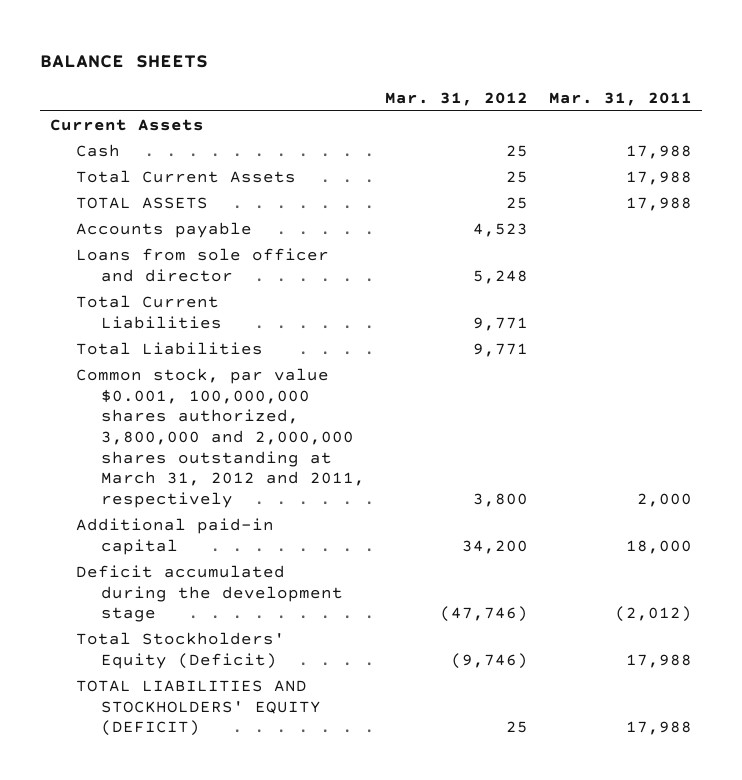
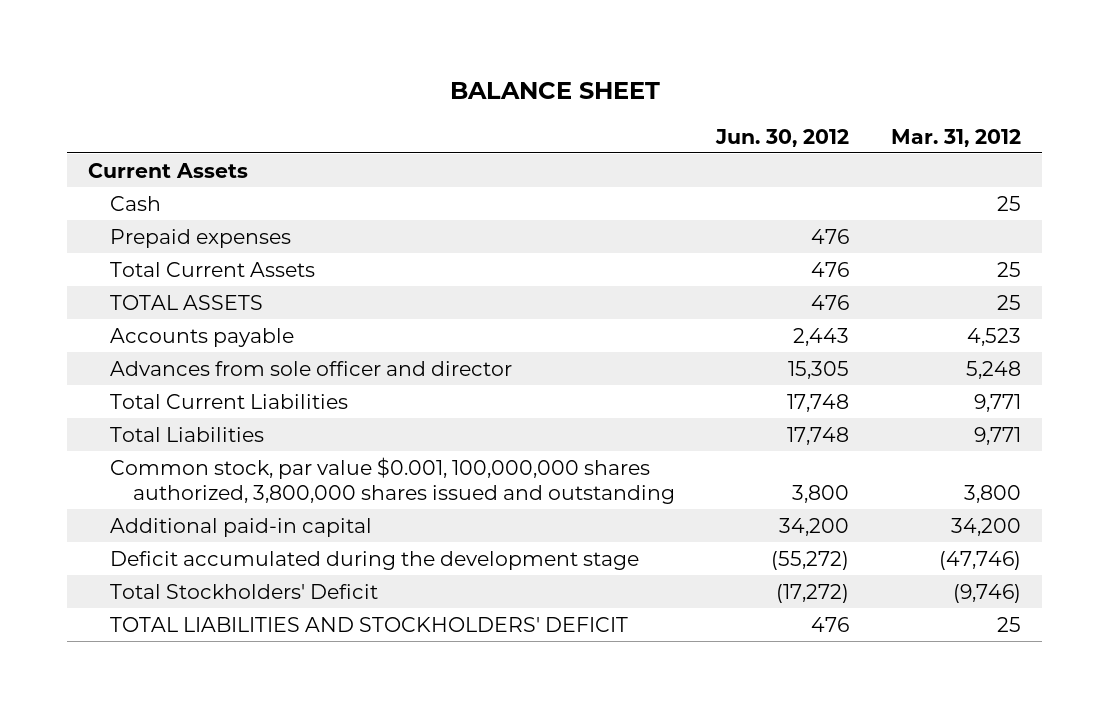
[40,55,209,69] BALANCE SHEETS -> [449,82,660,100] BALANCE SHEET
[548,91,692,106] Mar. 31, 2011 -> none
none -> [715,128,850,147] Jun. 30, 2012
none -> [110,228,292,248] Prepaid expenses
[75,248,329,282] Loans from sole officer and director -> [110,360,513,376] Advances from sole officer and director
[75,368,365,508] Common stock, par value $0.001, 100,000,000 shares authorized, 3,800,000 and 2,000,000 shares outstanding at March 31, 2012 and 2011, respectively -> [110,456,675,504] Common stock, par value $0.001, 100,000,000 shares authorized, 3,800,000 shares issued and outstanding
[75,632,285,669] Total Stockholders' Equity (Deficit) -> [110,583,379,599] Total Stockholders' Deficit
[75,680,321,737] TOTAL LIABILITIES AND STOCKHOLDERS' EQUITY (DEFICIT) -> [110,616,629,632] TOTAL LIABILITIES AND STOCKHOLDERS' DEFICIT

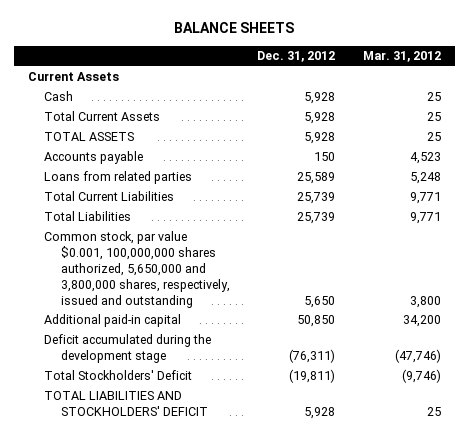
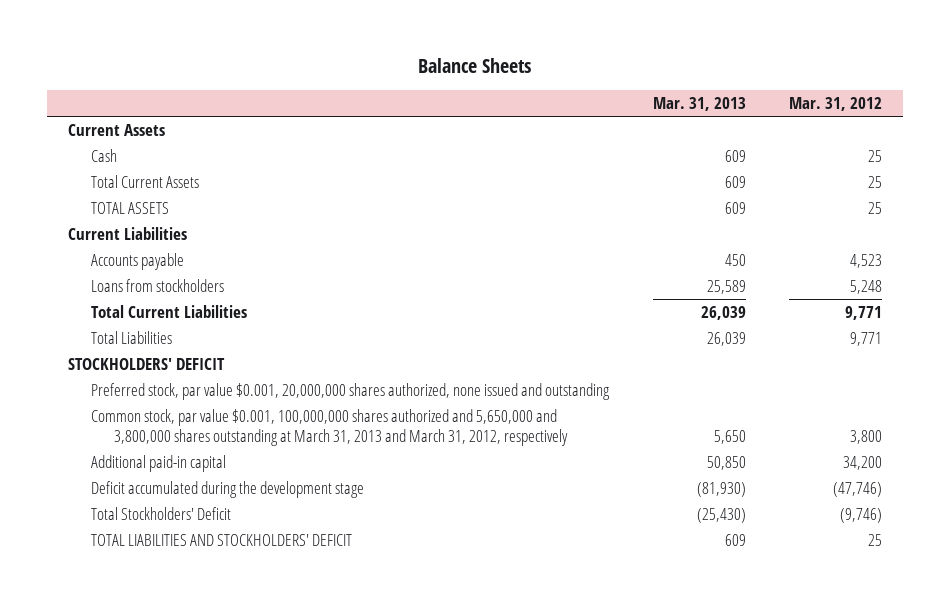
[174,22,295,34] BALANCE SHEETS -> [418,58,532,74] Balance Sheets
[257,51,336,63] Dec. 31, 2012 -> none
none -> [652,97,746,112] Mar. 31, 2013
none -> [68,227,188,241] Current Liabilities
[44,171,193,185] Loans from related parties -> [91,279,225,293] Loans from stockholders
none -> [68,358,226,371] STOCKHOLDERS' DEFICIT
none -> [91,383,611,401] Preferred stock, par value $0.001, 20,000,000 shares authorized, none issued and outstanding
[44,231,230,308] Common stock, par value $0.001, 100,000,000 shares authorized, 5,650,000 and 3,800,000 shares, respectively, issued and outstanding -> [91,409,569,447] Common stock, par value $0.001, 100,000,000 shares authorized and 5,650,000 and 3,800,000 shares outstanding at March 31, 2013 and March 31, 2012, respectively

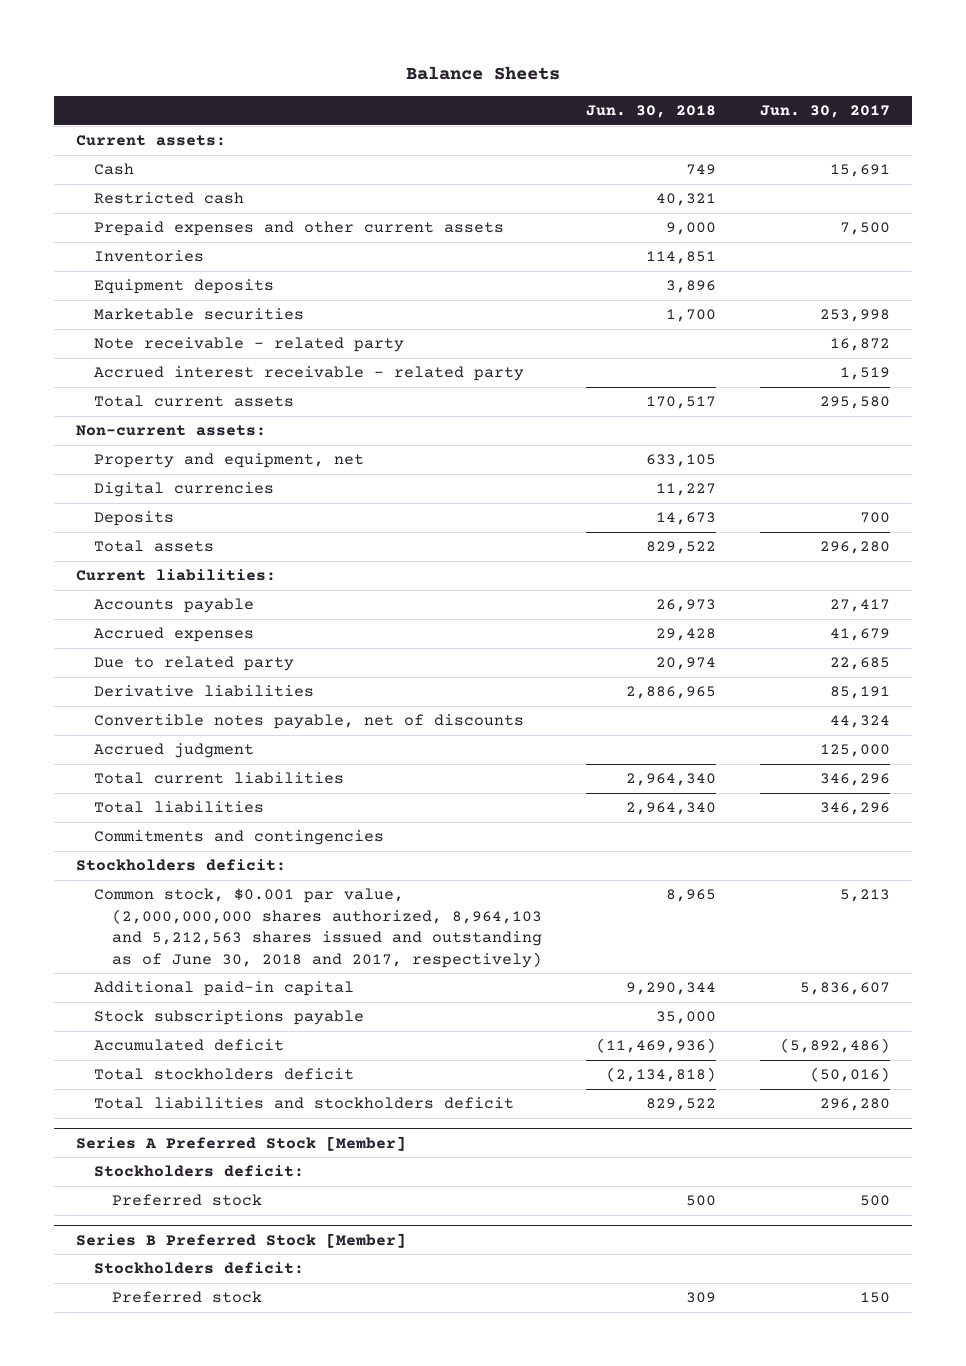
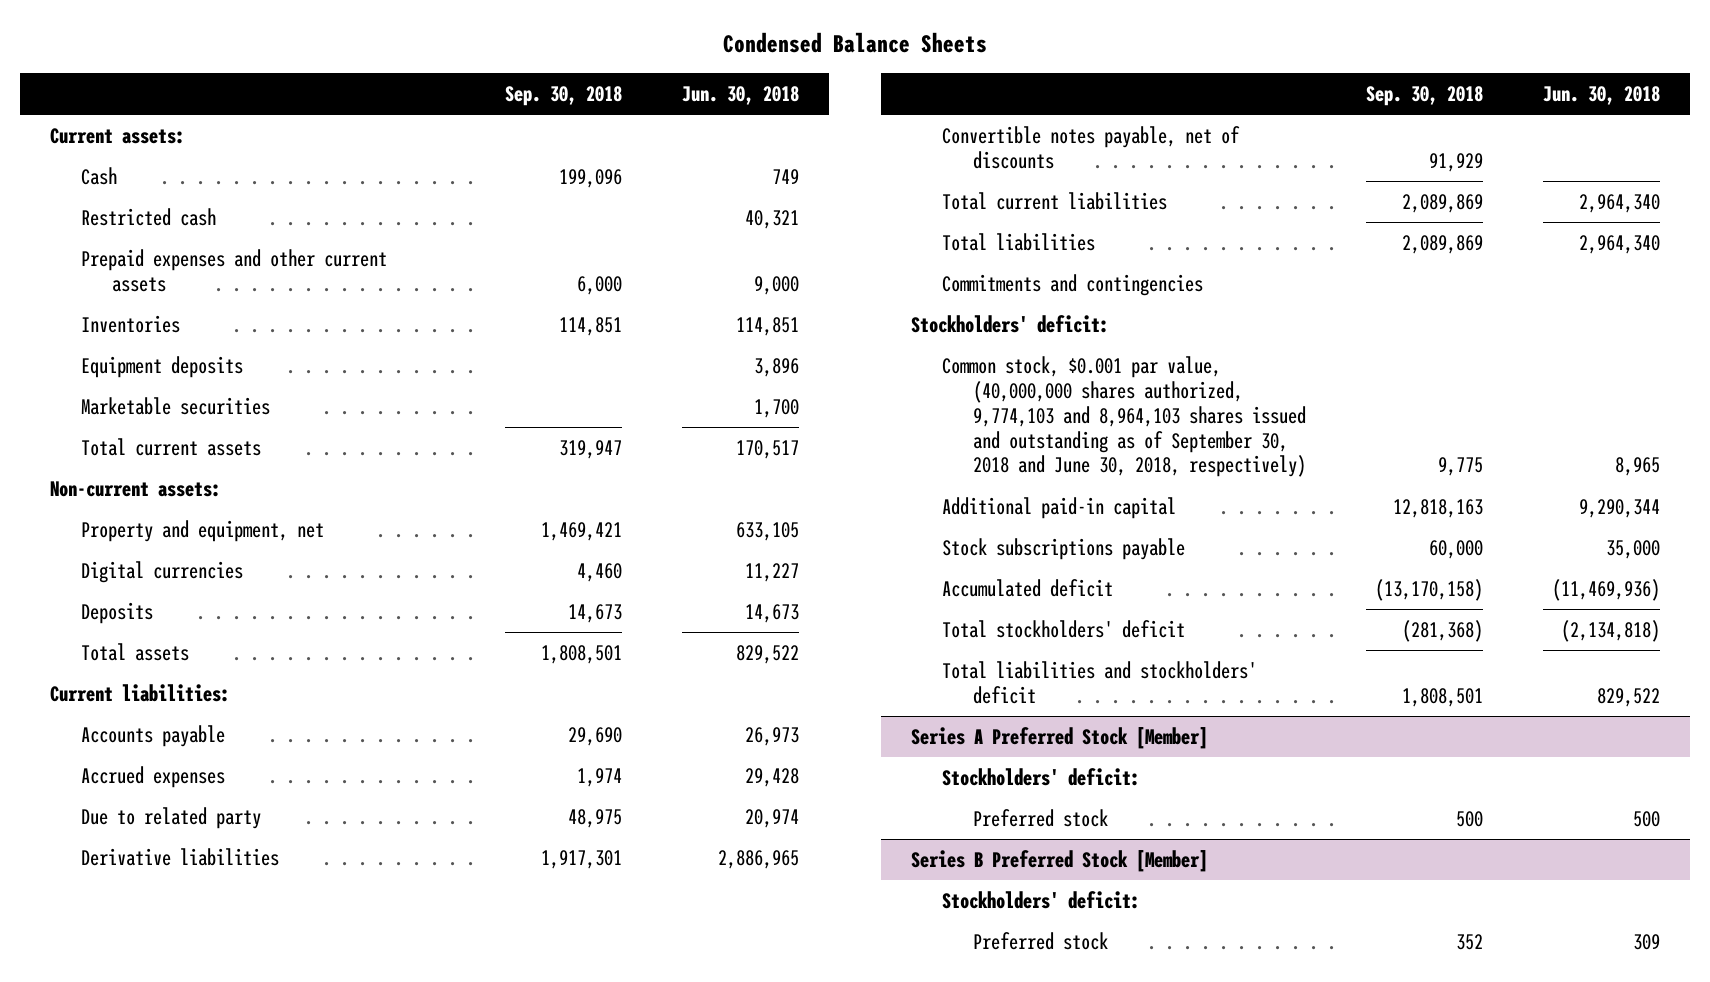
[405,66,560,81] Balance Sheets -> [722,32,987,54] Condensed Balance Sheets
[760,105,891,119] Jun. 30, 2017 -> none
none -> [504,86,622,107] Sep. 30, 2018
[93,337,404,353] Note receivable - related party -> none
[93,366,524,382] Accrued interest receivable - related party -> none
[93,743,254,759] Accrued judgment -> none
[75,859,286,872] Stockholders deficit: -> [910,314,1109,333] Stockholders' deficit:
[93,888,542,968] Common stock, $0.001 par value, (2,000,000,000 shares authorized, 8,964,103 and 5,212,563 shares issued and outstanding as of June 30, 2018 and 2017, respectively) -> [941,355,1306,478] Common stock, $0.001 par value, (40,000,000 shares authorized, 9,774,103 and 8,964,103 shares issued and outstanding as of September 30, 2018 and June 30, 2018, respectively)
[93,1068,354,1081] Total stockholders deficit -> [941,619,1185,638] Total stockholders' deficit
[93,1097,514,1110] Total liabilities and stockholders deficit -> [941,660,1257,704] Total liabilities and stockholders' deficit
[93,1165,304,1178] Stockholders deficit: -> [941,767,1140,786] Stockholders' deficit:
[93,1262,304,1275] Stockholders deficit: -> [941,890,1140,909] Stockholders' deficit:

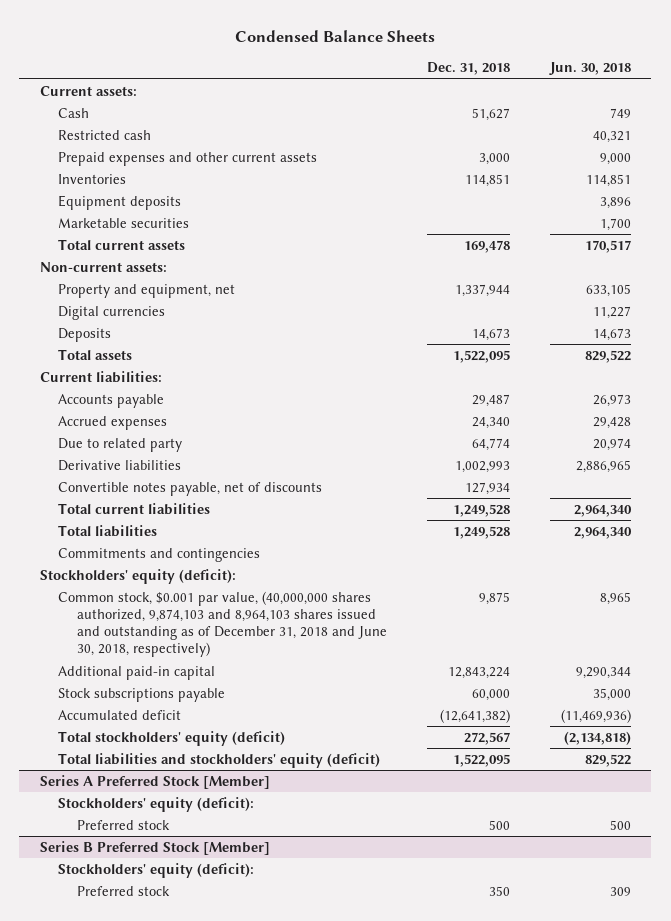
[504,86,622,107] Sep. 30, 2018 -> none
none -> [426,62,510,76] Dec. 31, 2018
[910,314,1109,333] Stockholders' deficit: -> [39,568,236,584] Stockholders' equity (deficit):
[941,355,1306,478] Common stock, $0.001 par value, (40,000,000 shares authorized, 9,774,103 and 8,964,103 shares issued and outstanding as of September 30, 2018 and June 30, 2018, respectively) -> [58,590,387,658] Common stock, $0.001 par value, (40,000,000 shares authorized, 9,874,103 and 8,964,103 shares issued and outstanding as of December 31, 2018 and June 30, 2018, respectively)
[941,619,1185,638] Total stockholders' deficit -> [58,730,286,746] Total stockholders' equity (deficit)
[941,660,1257,704] Total liabilities and stockholders' deficit -> [58,752,381,768] Total liabilities and stockholders' equity (deficit)
[941,767,1140,786] Stockholders' deficit: -> [58,796,255,812] Stockholders' equity (deficit):
[941,890,1140,909] Stockholders' deficit: -> [58,862,255,878] Stockholders' equity (deficit):

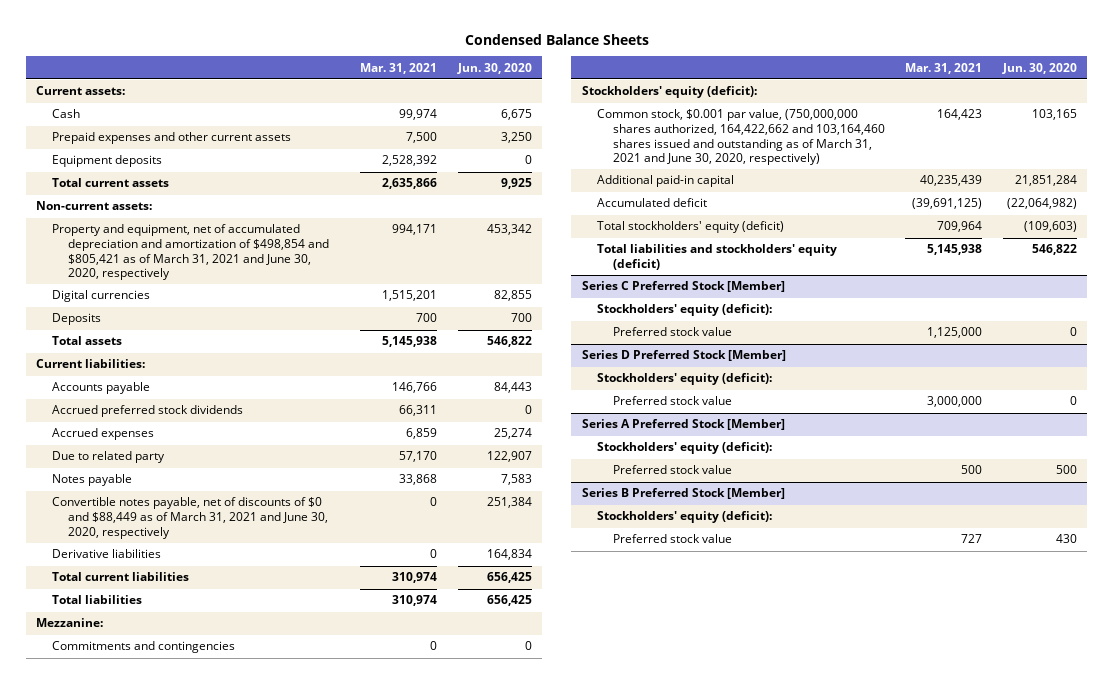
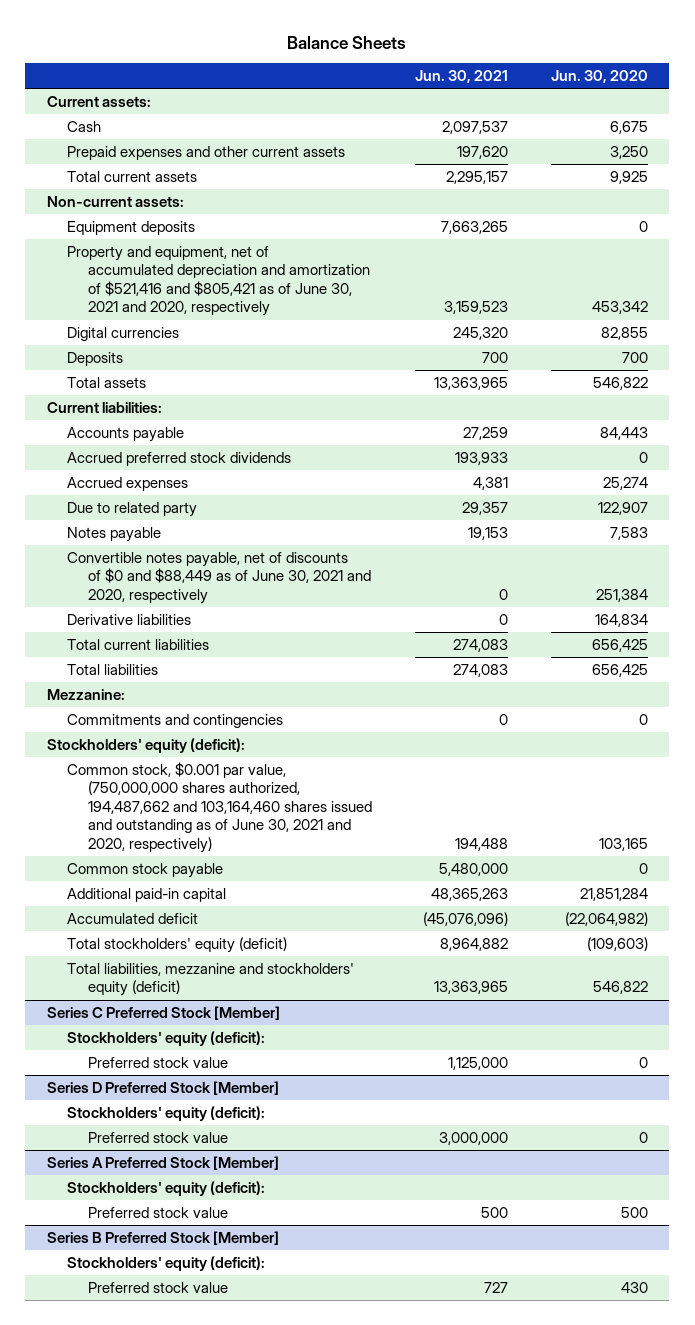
[464,33,649,45] Condensed Balance Sheets -> [287,35,407,49] Balance Sheets
[360,62,438,74] Mar. 31, 2021 -> none
none -> [414,70,508,84] Jun. 30, 2021
[52,155,163,168] Equipment deposits -> [67,220,196,235] Equipment deposits
[52,224,329,281] Property and equipment, net of accumulated depreciation and amortization of $498,854 and $805,421 as of March 31, 2021 and June 30, 2020, respectively -> [67,245,370,317] Property and equipment, net of accumulated depreciation and amortization of $521,416 and $805,421 as of June 30, 2021 and 2020, respectively
[52,497,328,539] Convertible notes payable, net of discounts of $0 and $88,449 as of March 31, 2021 and June 30, 2020, respectively -> [67,551,371,604] Convertible notes payable, net of discounts of $0 and $88,449 as of June 30, 2021 and 2020, respectively
[597,109,885,166] Common stock, $0.001 par value, (750,000,000 shares authorized, 164,422,662 and 103,164,460 shares issued and outstanding as of March 31, 2021 and June 30, 2020, respectively) -> [67,761,372,853] Common stock, $0.001 par value, (750,000,000 shares authorized, 194,487,662 and 103,164,460 shares issued and outstanding as of June 30, 2021 and 2020, respectively)
none -> [67,862,224,878] Common stock payable
[597,244,838,271] Total liabilities and stockholders' equity (deficit) -> [67,962,355,997] Total liabilities, mezzanine and stockholders' equity (deficit)

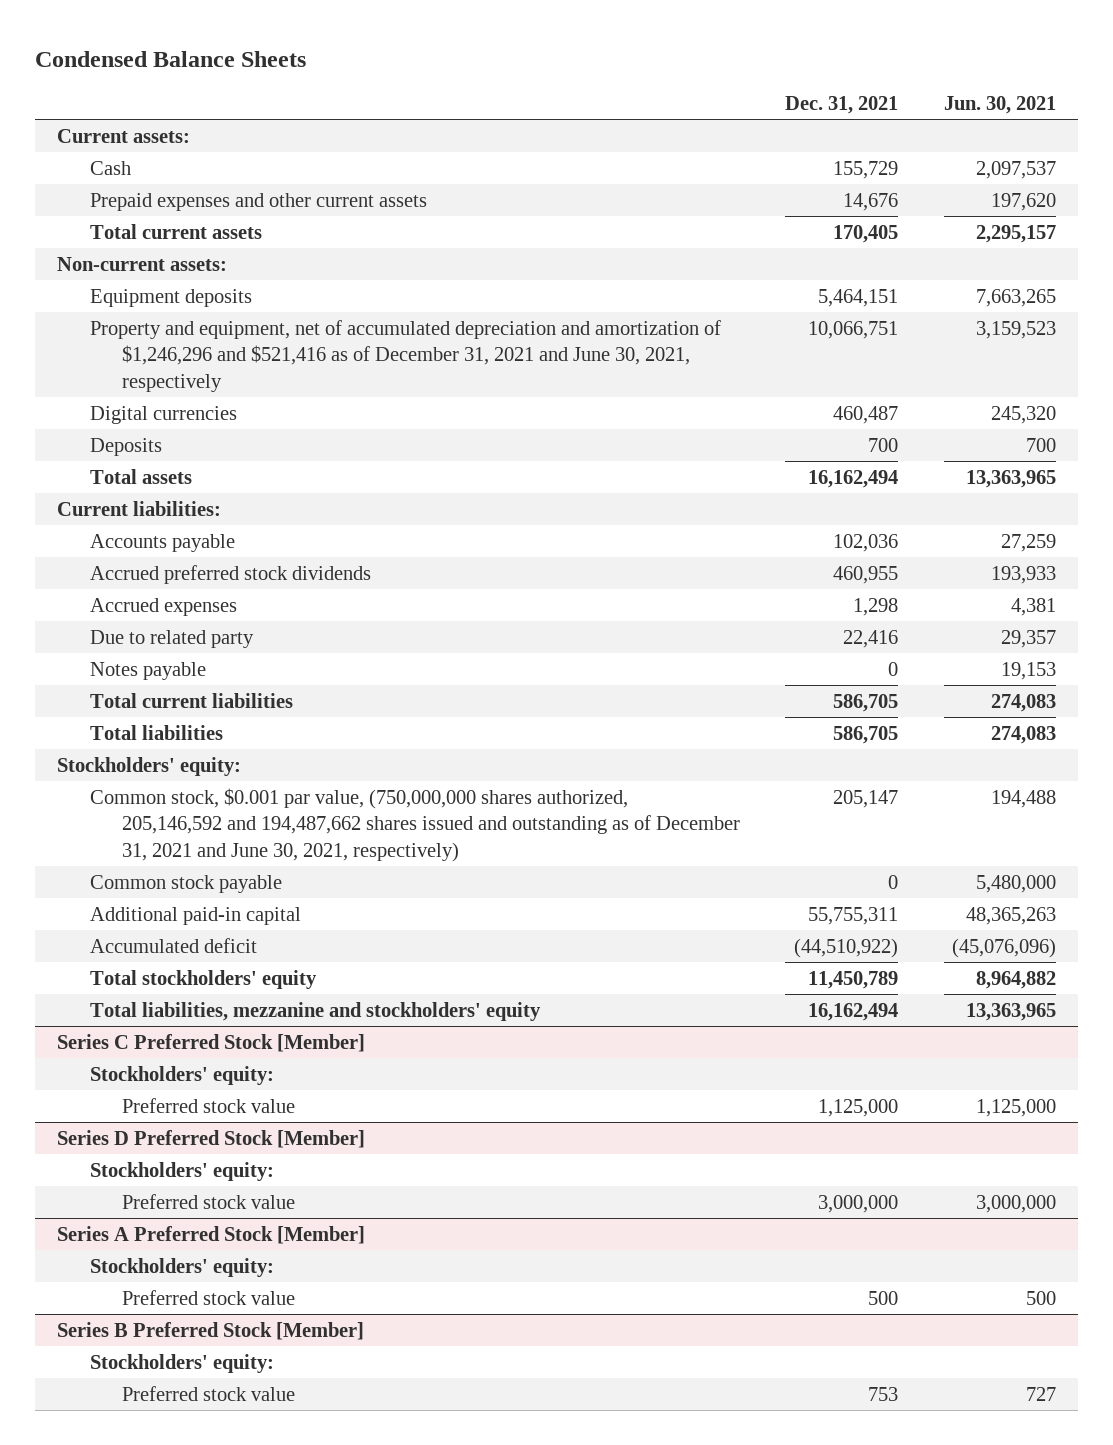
[287,35,407,49] Balance Sheets -> [34,50,306,67] Condensed Balance Sheets
[550,70,648,84] Jun. 30, 2020 -> none
none -> [785,96,899,115] Dec. 31, 2021
[67,245,370,317] Property and equipment, net of accumulated depreciation and amortization of $521,416 and $805,421 as of June 30, 2021 and 2020, respectively -> [89,319,721,393] Property and equipment, net of accumulated depreciation and amortization of $1,246,296 and $521,416 as of December 31, 2021 and June 30, 2021, respectively
[67,551,371,604] Convertible notes payable, net of discounts of $0 and $88,449 as of June 30, 2021 and 2020, respectively -> none
[67,613,192,625] Derivative liabilities -> none
[47,688,126,700] Mezzanine: -> none
[67,713,284,728] Commitments and contingencies -> none
[47,737,246,753] Stockholders' equity (deficit): -> [57,756,242,776] Stockholders' equity:
[67,761,372,853] Common stock, $0.001 par value, (750,000,000 shares authorized, 194,487,662 and 103,164,460 shares issued and outstanding as of June 30, 2021 and 2020, respectively) -> [89,787,741,863] Common stock, $0.001 par value, (750,000,000 shares authorized, 205,146,592 and 194,487,662 shares issued and outstanding as of December 31, 2021 and June 30, 2021, respectively)
[67,936,288,953] Total stockholders' equity (deficit) -> [89,969,317,989] Total stockholders' equity
[67,962,355,997] Total liabilities, mezzanine and stockholders' equity (deficit) -> [89,1001,541,1021] Total liabilities, mezzanine and stockholders' equity
[67,1030,266,1046] Stockholders' equity (deficit): -> [89,1065,274,1085] Stockholders' equity:
[67,1105,266,1121] Stockholders' equity (deficit): -> [89,1161,274,1181] Stockholders' equity:
[67,1180,266,1196] Stockholders' equity (deficit): -> [89,1257,274,1277] Stockholders' equity:
[67,1255,266,1271] Stockholders' equity (deficit): -> [89,1353,274,1373] Stockholders' equity:

